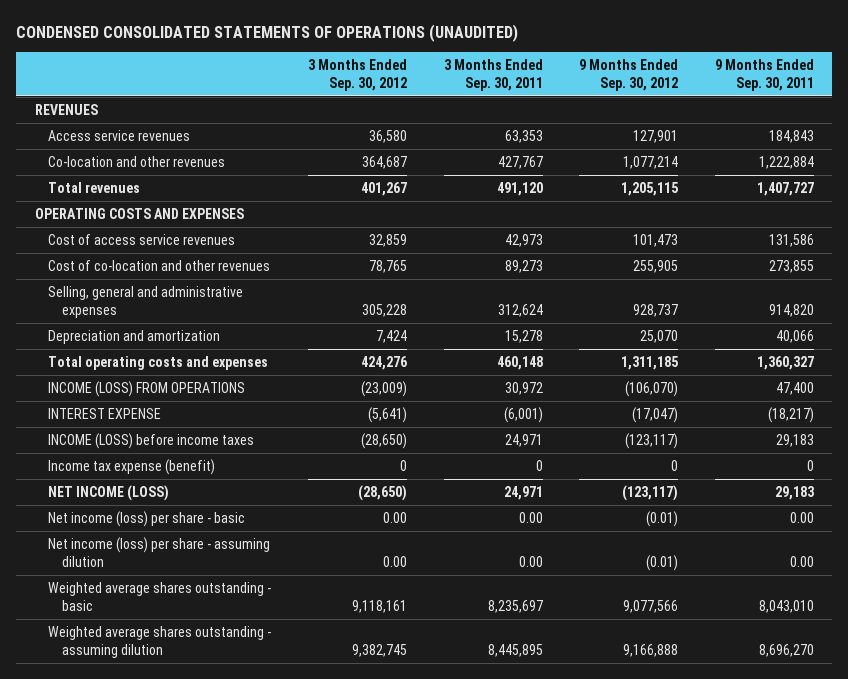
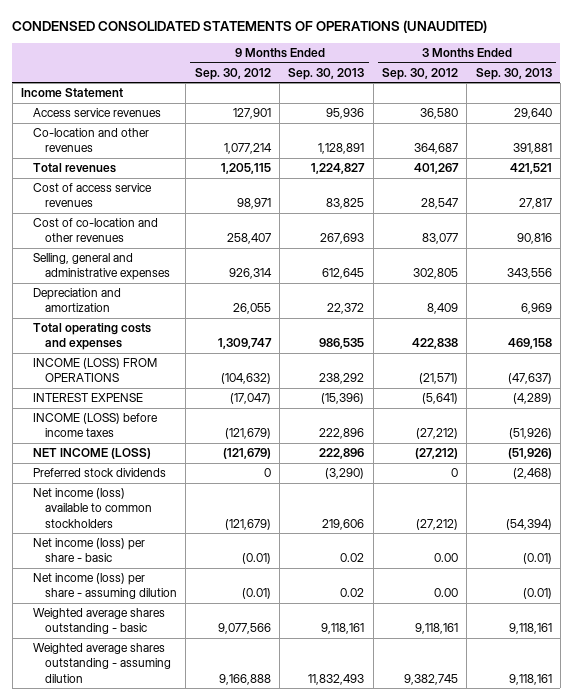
[443,58,543,92] 3 Months Ended Sep. 30, 2011 -> none
[714,58,814,92] 9 Months Ended Sep. 30, 2011 -> none
none -> [288,67,365,80] Sep. 30, 2013
none -> [475,67,552,80] Sep. 30, 2013
[34,103,98,115] REVENUES -> none
none -> [21,88,124,98] Income Statement
[34,207,244,219] OPERATING COSTS AND EXPENSES -> none
[368,233,407,247] 32,859 -> [420,198,458,210] 28,547
[633,233,679,247] 101,473 -> [236,198,271,210] 98,971
[368,259,407,273] 78,765 -> [421,233,458,245] 83,077
[633,259,679,273] 255,905 -> [226,233,271,245] 258,407
[361,303,407,317] 305,228 -> [412,268,458,280] 302,805
[633,303,679,317] 928,737 -> [228,268,272,280] 926,314
[375,329,407,343] 7,424 -> [426,303,458,315] 8,409
[640,329,679,343] 25,070 -> [232,303,271,315] 26,055
[360,355,407,370] 424,276 -> [411,338,458,350] 422,838
[621,355,679,370] 1,311,185 -> [217,338,272,350] 1,309,747
[360,380,407,397] (23,009) -> [418,373,458,385] (21,571)
[625,380,679,397] (106,070) -> [220,373,271,385] (104,632)
[48,458,216,475] Income tax expense (benefit) -> none
[360,432,407,449] (28,650) -> [415,428,458,440] (27,212)
[625,432,679,449] (123,117) -> [224,428,271,440] (121,679)
[357,484,407,501] (28,650) -> [414,448,458,460] (27,212)
[622,484,679,501] (123,117) -> [222,448,271,460] (121,679)
none -> [33,468,167,478] Preferred stock dividends
none -> [33,488,153,528] Net income (loss) available to common stockholders

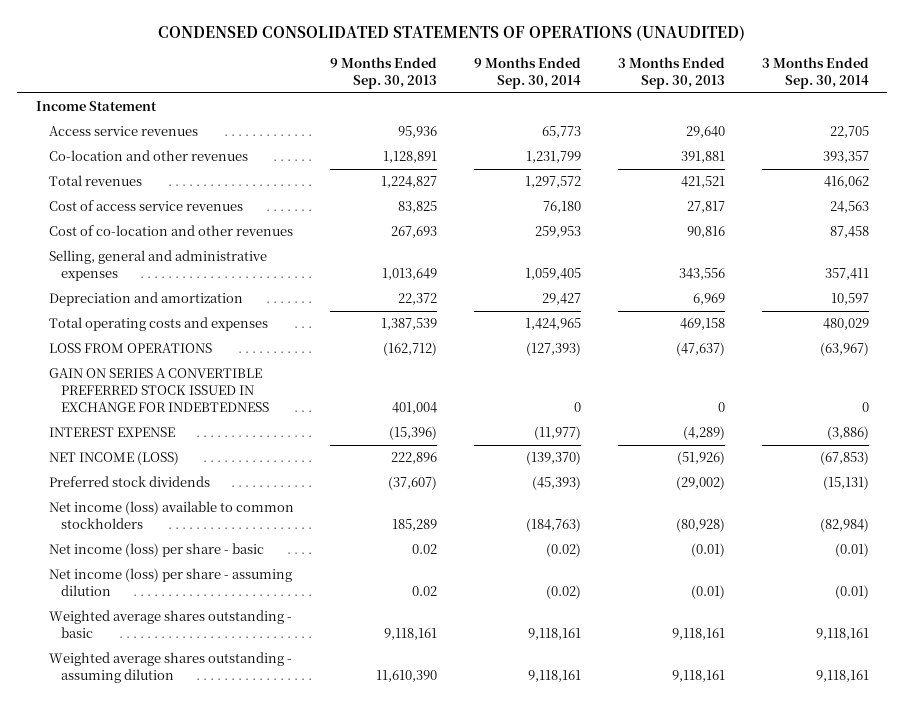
[194,67,271,80] Sep. 30, 2012 -> none
[381,67,458,80] Sep. 30, 2012 -> none
none -> [474,57,582,90] 9 Months Ended Sep. 30, 2014
none -> [761,57,869,90] 3 Months Ended Sep. 30, 2014
[322,268,365,280] 612,645 -> [382,268,438,281] 1,013,649
[319,338,365,350] 986,535 -> [381,318,438,331] 1,387,539
[33,358,158,383] INCOME (LOSS) FROM OPERATIONS -> [48,343,212,354] LOSS FROM OPERATIONS
[319,373,365,385] 238,292 -> [383,342,438,357] (162,712)
none -> [48,368,270,413] GAIN ON SERIES A CONVERTIBLE PREFERRED STOCK ISSUED IN EXCHANGE FOR INDEBTEDNESS
[33,413,159,438] INCOME (LOSS) before income taxes -> none
[325,468,365,480] (3,290) -> [388,476,438,491] (37,607)
[512,468,552,480] (2,468) -> [675,476,725,491] (29,002)
[322,518,365,530] 219,606 -> [392,519,438,532] 185,289
[505,518,552,530] (54,394) -> [675,518,725,533] (80,928)
[308,673,365,685] 11,832,493 -> [376,670,438,683] 11,610,390

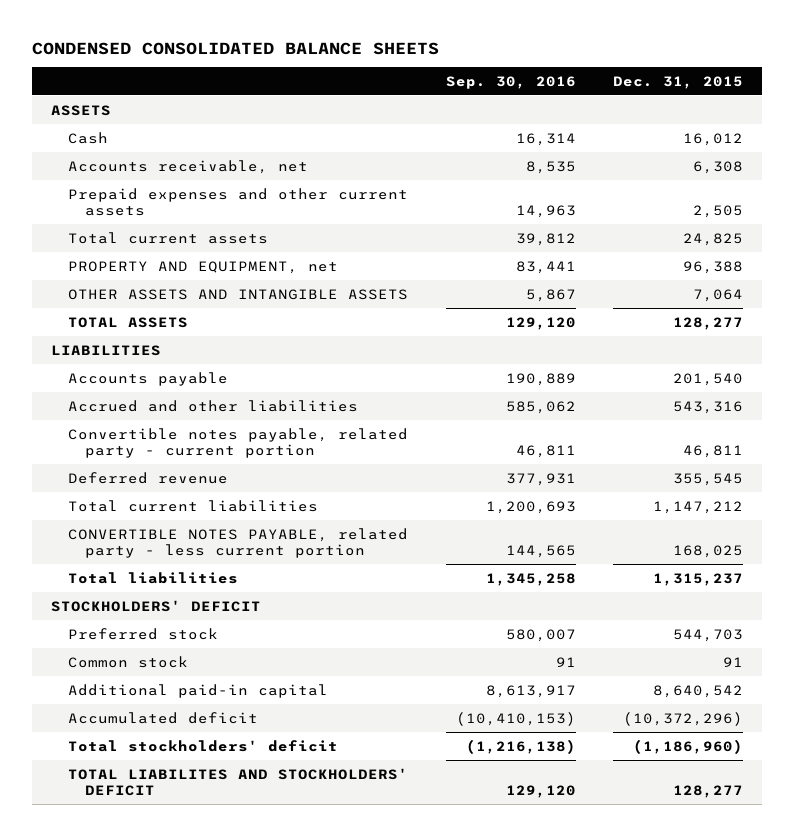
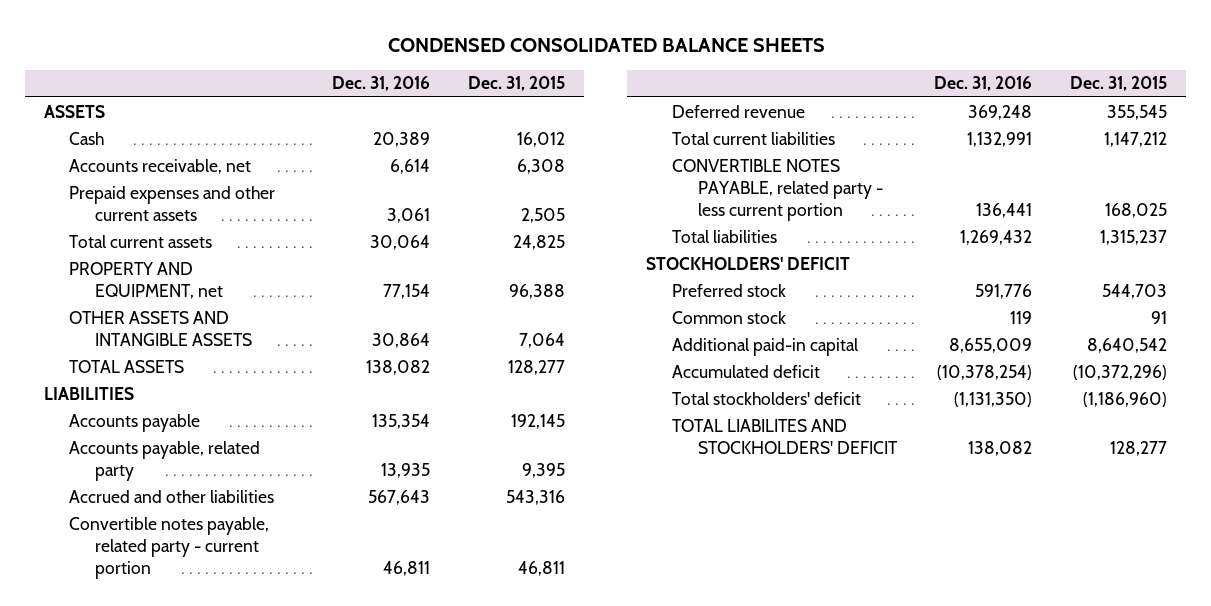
[445,75,576,89] Sep. 30, 2016 -> none
none -> [331,76,430,92] Dec. 31, 2016
[673,372,744,386] 201,540 -> [510,413,565,429] 192,145
none -> [69,440,261,481] Accounts payable, related party

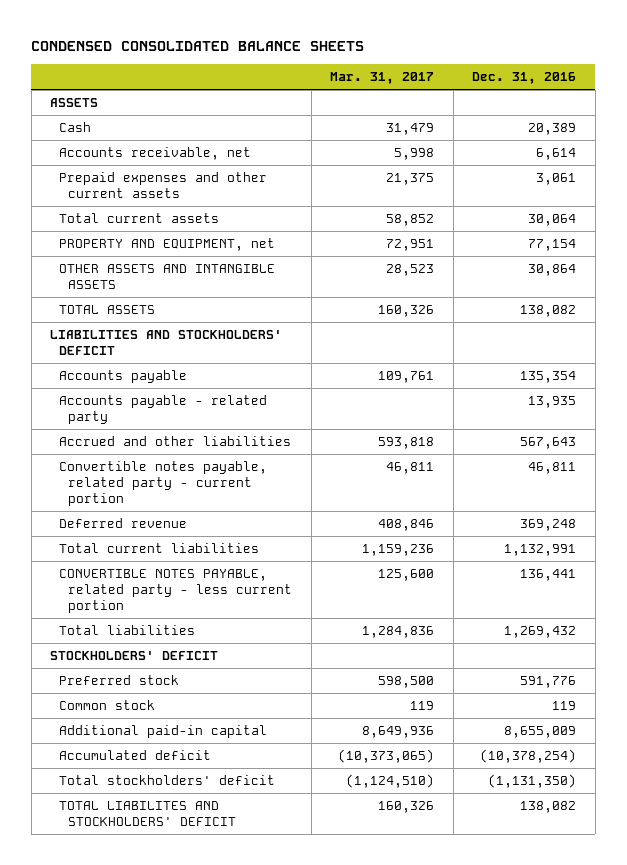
[467,76,565,92] Dec. 31, 2015 -> none
none -> [330,71,435,84] Mar. 31, 2017
[43,386,134,400] LIABILITIES -> [50,330,283,356] LIABILITIES AND STOCKHOLDERS' DEFICIT
[69,440,261,481] Accounts payable, related party -> [59,395,268,425] Accounts payable - related party

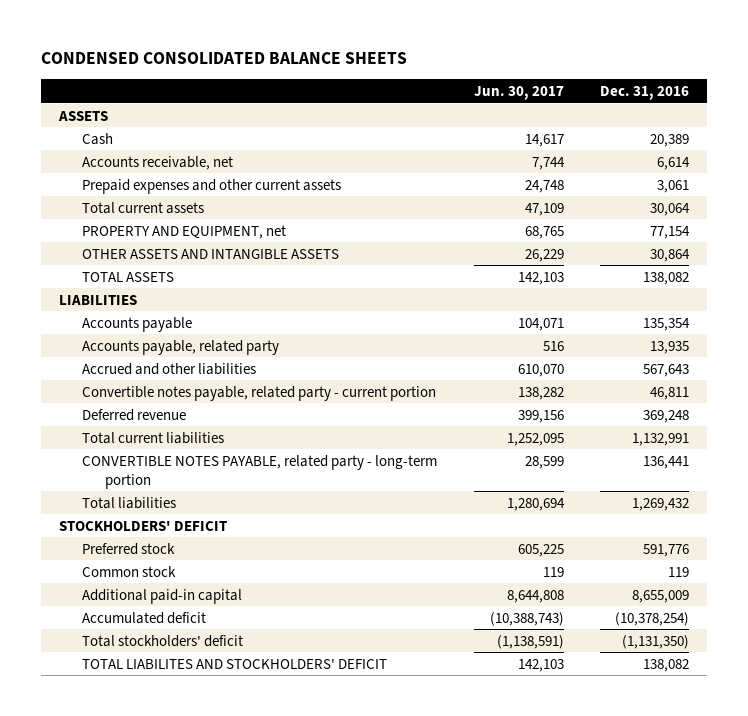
[330,71,435,84] Mar. 31, 2017 -> none
none -> [473,85,564,100] Jun. 30, 2017
[50,330,283,356] LIABILITIES AND STOCKHOLDERS' DEFICIT -> [59,294,138,305] LIABILITIES
[59,395,268,425] Accounts payable - related party -> [82,339,280,355] Accounts payable, related party
[59,569,293,614] CONVERTIBLE NOTES PAYABLE, related party - less current portion -> [82,454,438,489] CONVERTIBLE NOTES PAYABLE, related party - long-term portion

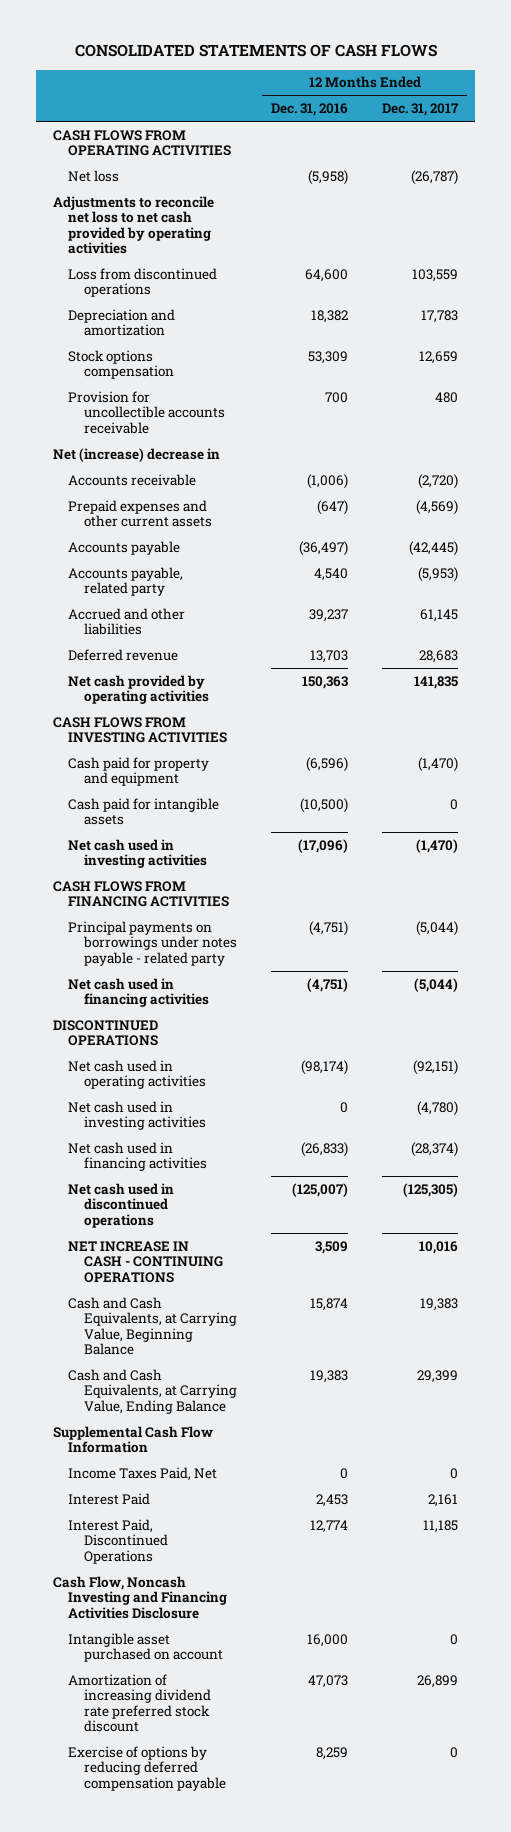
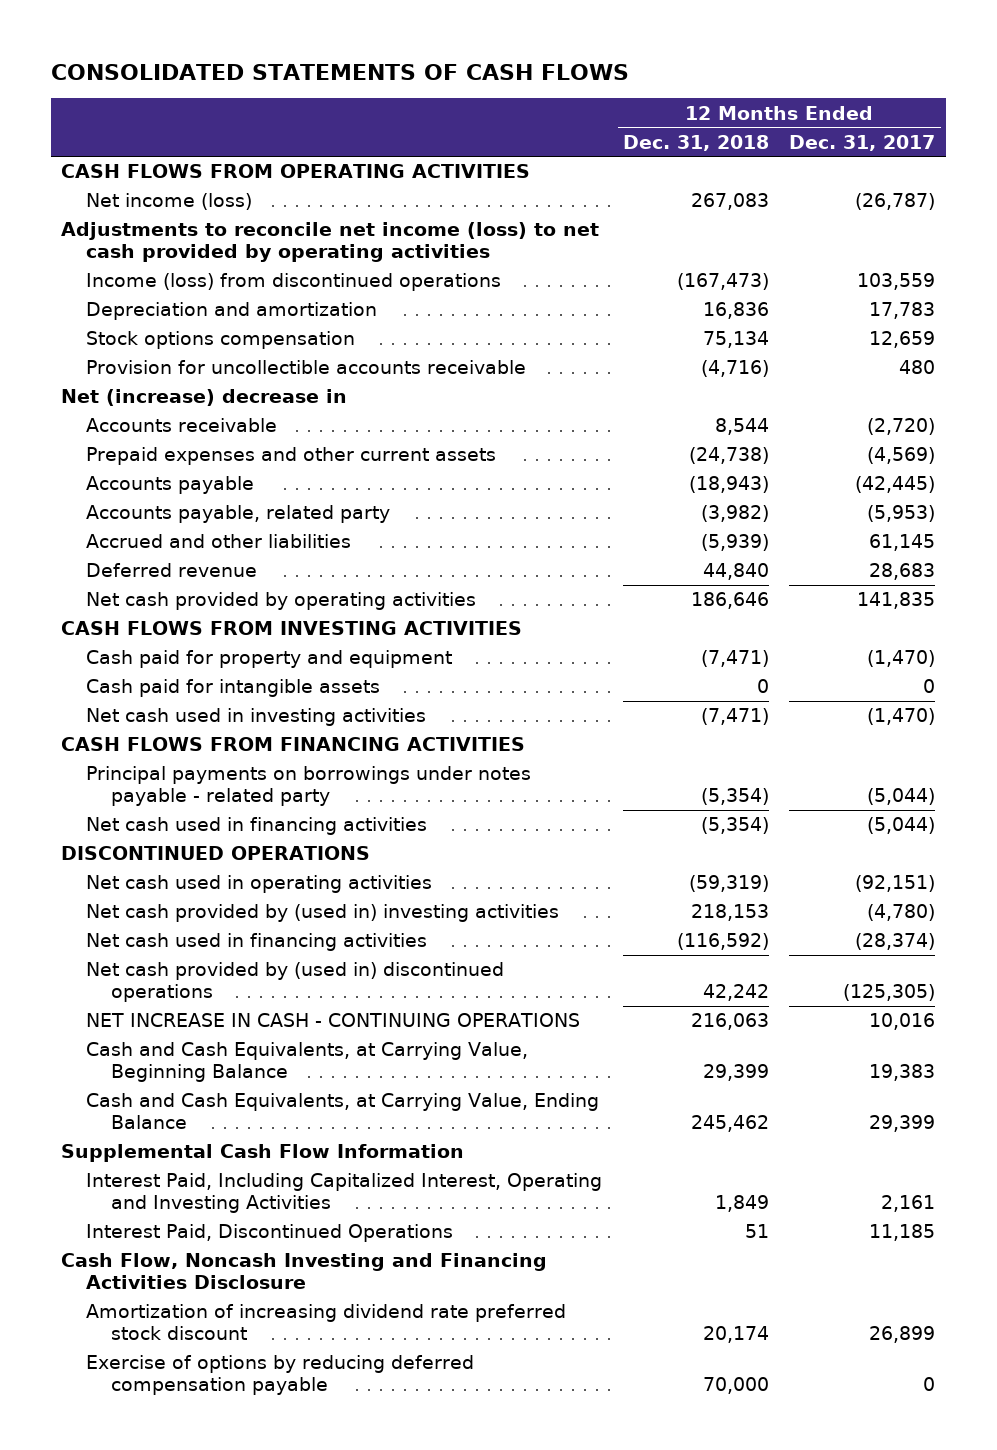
[270,103,348,117] Dec. 31, 2016 -> none
none -> [622,134,769,151] Dec. 31, 2018
[68,169,120,182] Net loss -> [86,193,253,211] Net income (loss)
[52,195,214,255] Adjustments to reconcile net loss to net cash provided by operating activities -> [61,222,600,262] Adjustments to reconcile net income (loss) to net cash provided by operating activities
[68,267,218,298] Loss from discontinued operations -> [86,273,502,292] Income (loss) from discontinued operations
[68,1100,206,1131] Net cash used in investing activities -> [86,904,560,923] Net cash provided by (used in) investing activities
[68,1182,175,1228] Net cash used in discontinued operations -> [86,962,505,1002] Net cash provided by (used in) discontinued operations
[68,1466,218,1481] Income Taxes Paid, Net -> none
[68,1492,151,1505] Interest Paid -> [86,1173,603,1213] Interest Paid, Including Capitalized Interest, Operating and Investing Activities
[68,1632,223,1663] Intangible asset purchased on account -> none

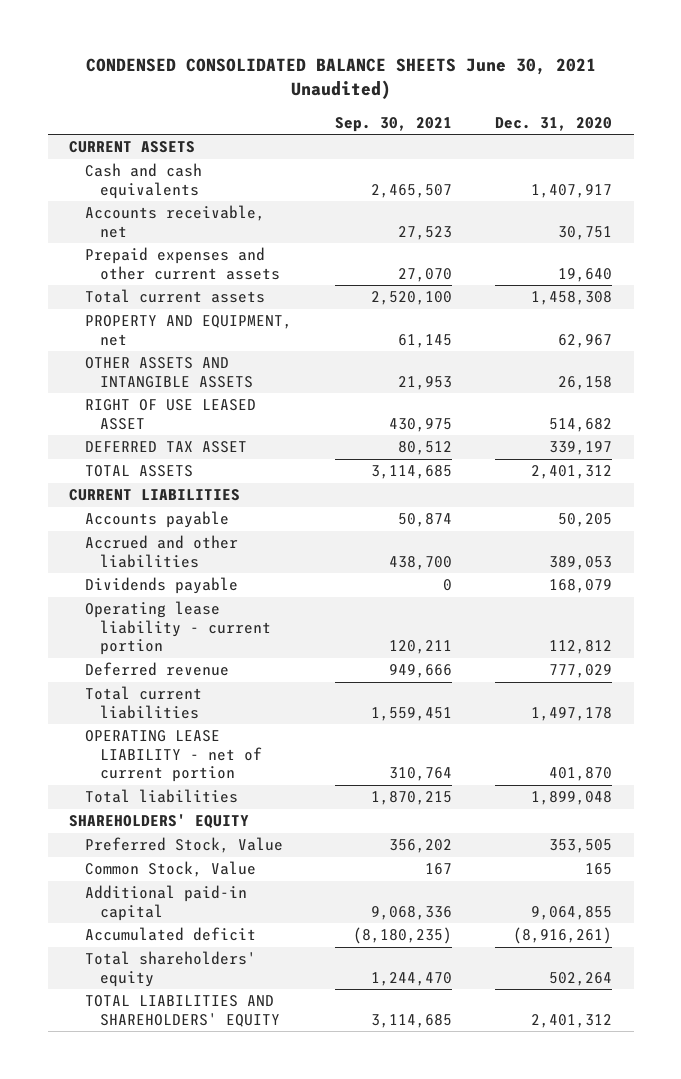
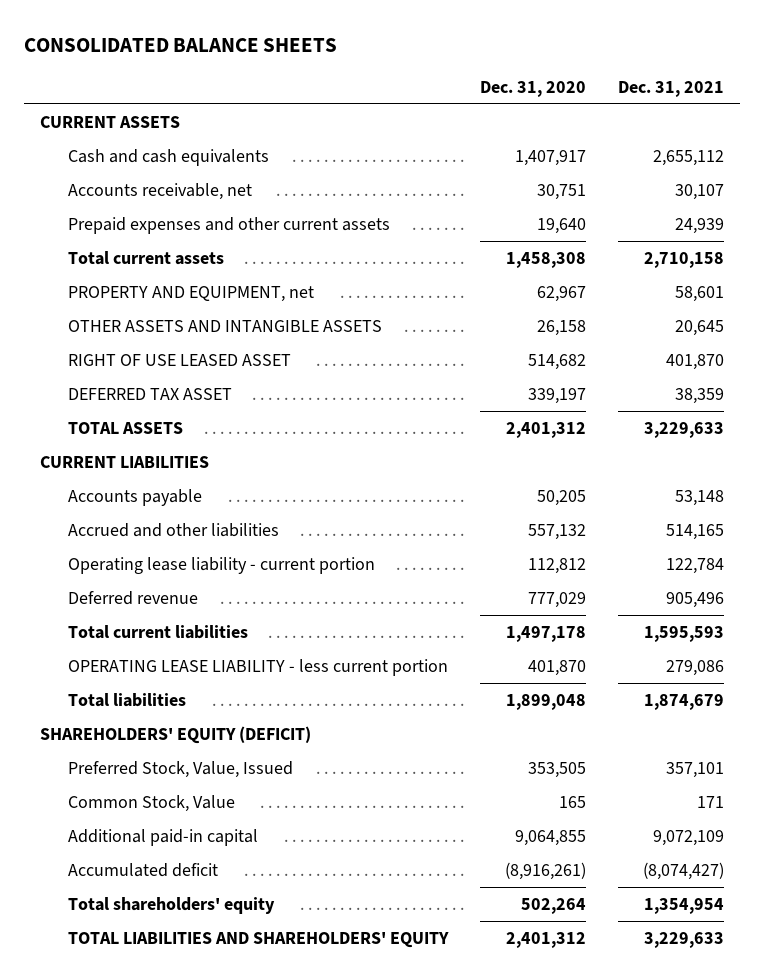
[85,58,596,99] CONDENSED CONSOLIDATED BALANCE SHEETS June 30, 2021 Unaudited) -> [23,37,337,52] CONSOLIDATED BALANCE SHEETS
[334,116,452,132] Sep. 30, 2021 -> none
none -> [618,80,725,97] Dec. 31, 2021
[84,577,238,595] Dividends payable -> none
[548,555,612,570] 389,053 -> [528,524,587,541] 557,132
[84,730,262,782] OPERATING LEASE LIABILITY - net of current portion -> [68,659,449,677] OPERATING LEASE LIABILITY - less current portion
[69,814,250,829] SHAREHOLDERS' EQUITY -> [39,726,311,745] SHAREHOLDERS' EQUITY (DEFICIT)
[84,837,283,854] Preferred Stock, Value -> [68,761,294,779] Preferred Stock, Value, Issued

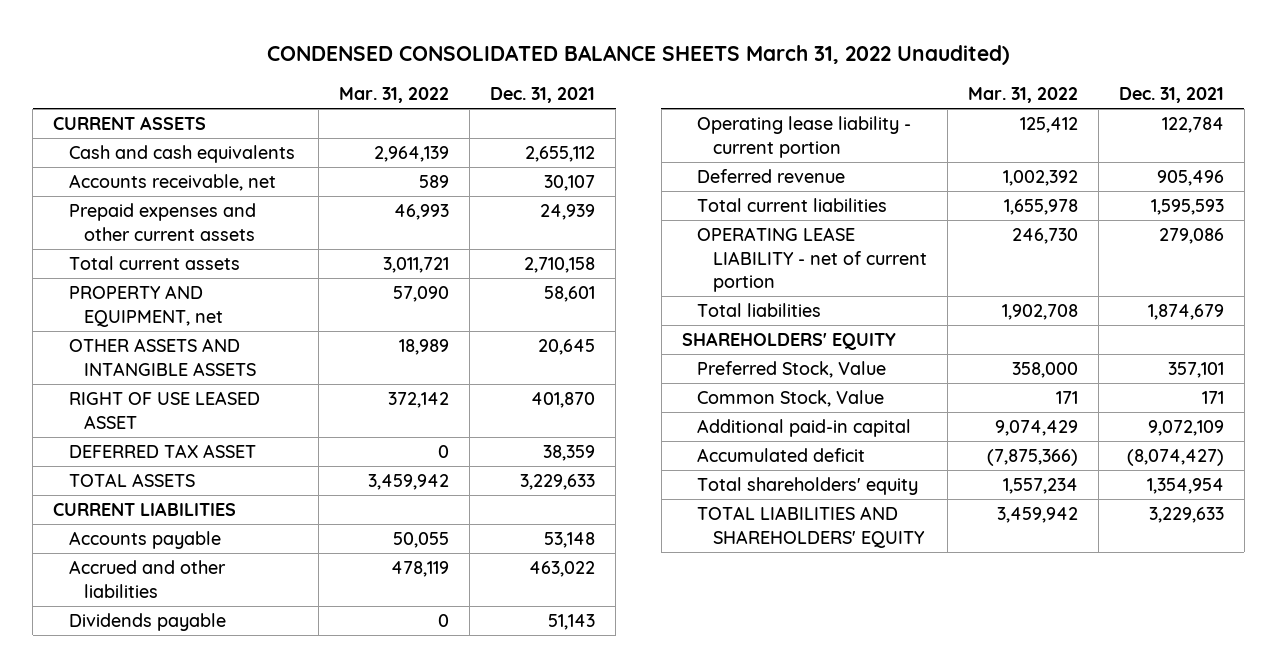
[23,37,337,52] CONSOLIDATED BALANCE SHEETS -> [266,44,1010,65] CONDENSED CONSOLIDATED BALANCE SHEETS March 31, 2022 Unaudited)
[480,80,587,97] Dec. 31, 2020 -> none
none -> [339,87,450,104] Mar. 31, 2022
[666,524,725,541] 514,165 -> [529,561,596,578] 463,022
none -> [68,613,226,632] Dividends payable
[68,659,449,677] OPERATING LEASE LIABILITY - less current portion -> [697,227,927,293] OPERATING LEASE LIABILITY - net of current portion
[39,726,311,745] SHAREHOLDERS' EQUITY (DEFICIT) -> [681,332,896,351] SHAREHOLDERS' EQUITY
[68,761,294,779] Preferred Stock, Value, Issued -> [697,361,887,379] Preferred Stock, Value

